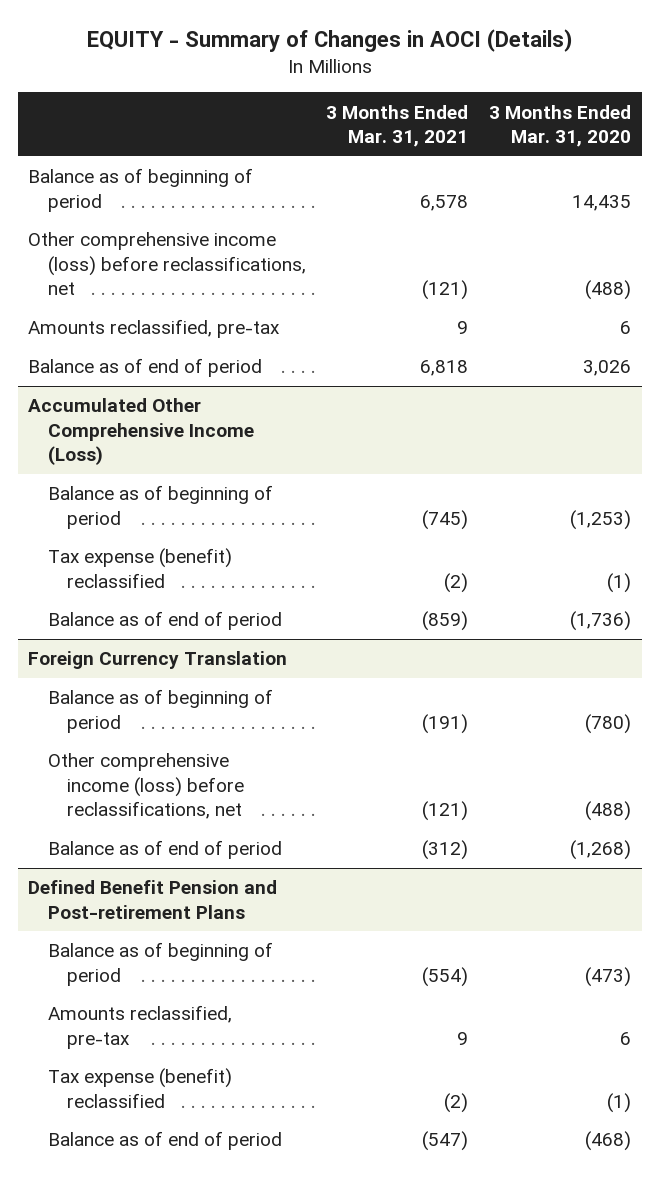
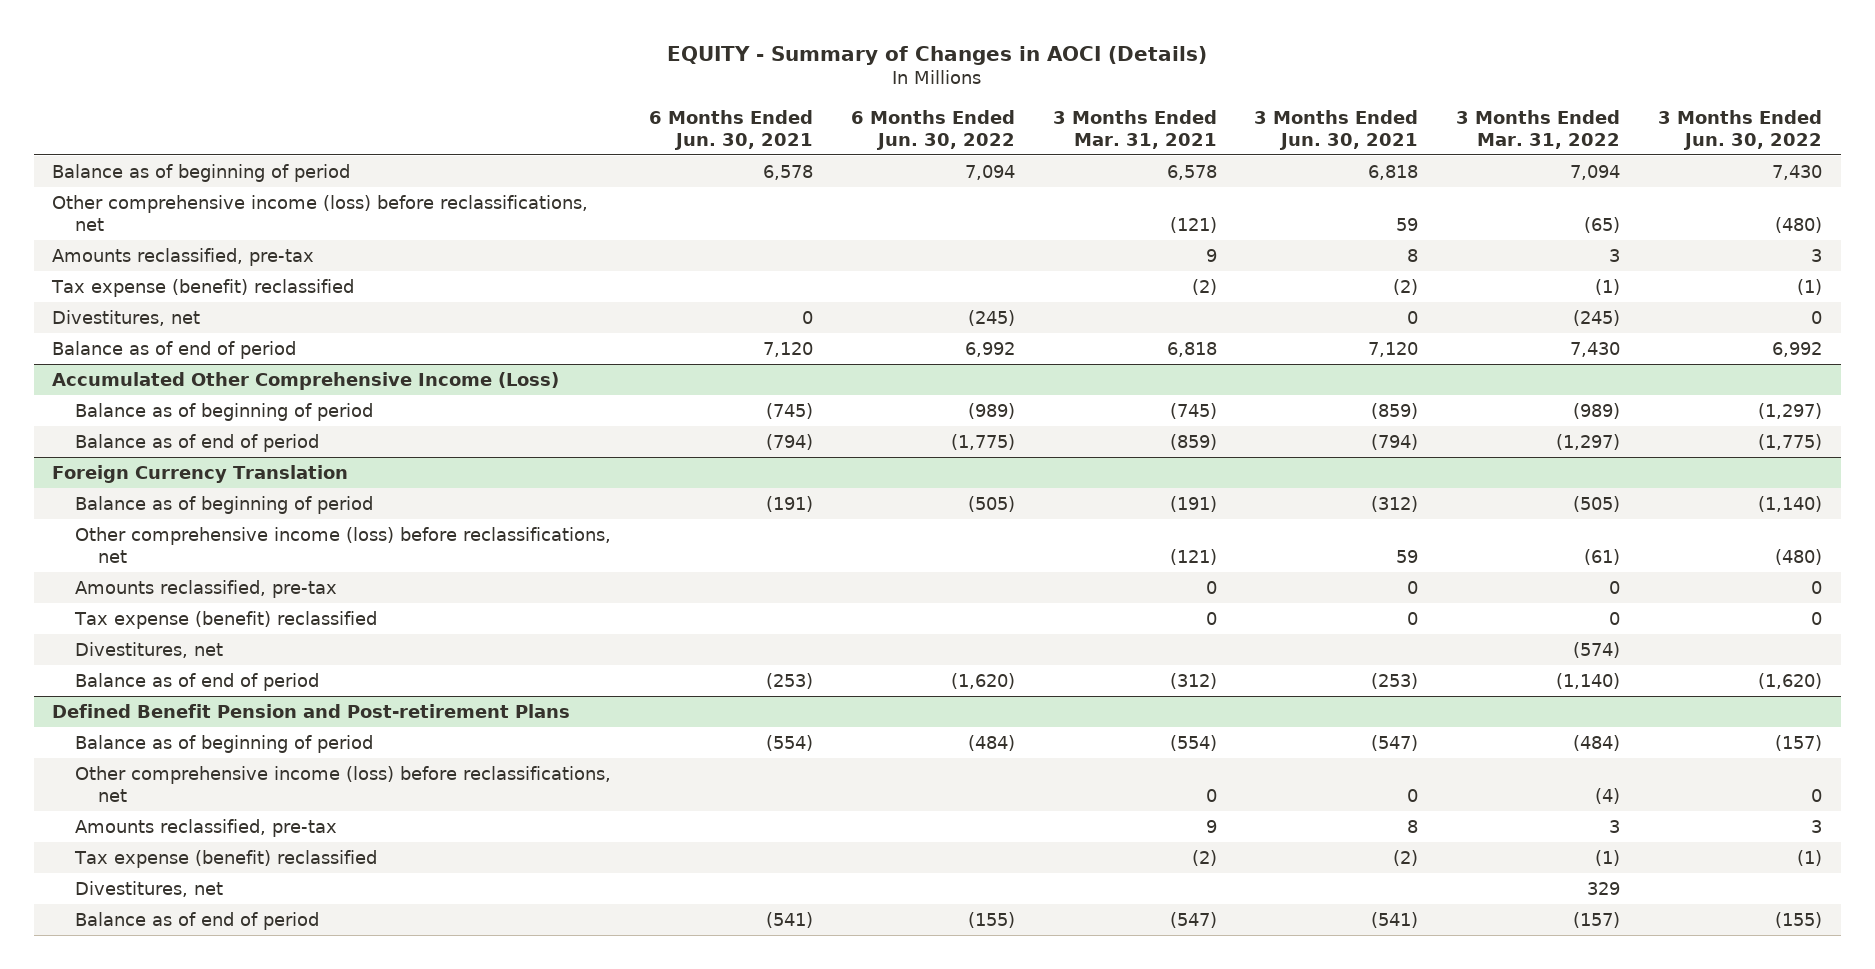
[489,104,632,148] 3 Months Ended Mar. 31, 2020 -> none
none -> [649,109,814,150] 6 Months Ended Jun. 30, 2021
none -> [850,109,1015,150] 6 Months Ended Jun. 30, 2022
none -> [1254,109,1419,150] 3 Months Ended Jun. 30, 2021
none -> [1456,109,1621,149] 3 Months Ended Mar. 31, 2022
none -> [1658,109,1823,150] 3 Months Ended Jun. 30, 2022
none -> [51,278,355,297] Tax expense (benefit) reclassified
none -> [52,309,201,326] Divestitures, net
[47,548,232,588] Tax expense (benefit) reclassified -> none
none -> [75,579,338,598] Amounts reclassified, pre-tax
none -> [74,610,378,629] Tax expense (benefit) reclassified
none -> [75,641,224,658] Divestitures, net
none -> [75,765,612,802] Other comprehensive income (loss) before reclassifications, net
none -> [75,880,224,897] Divestitures, net

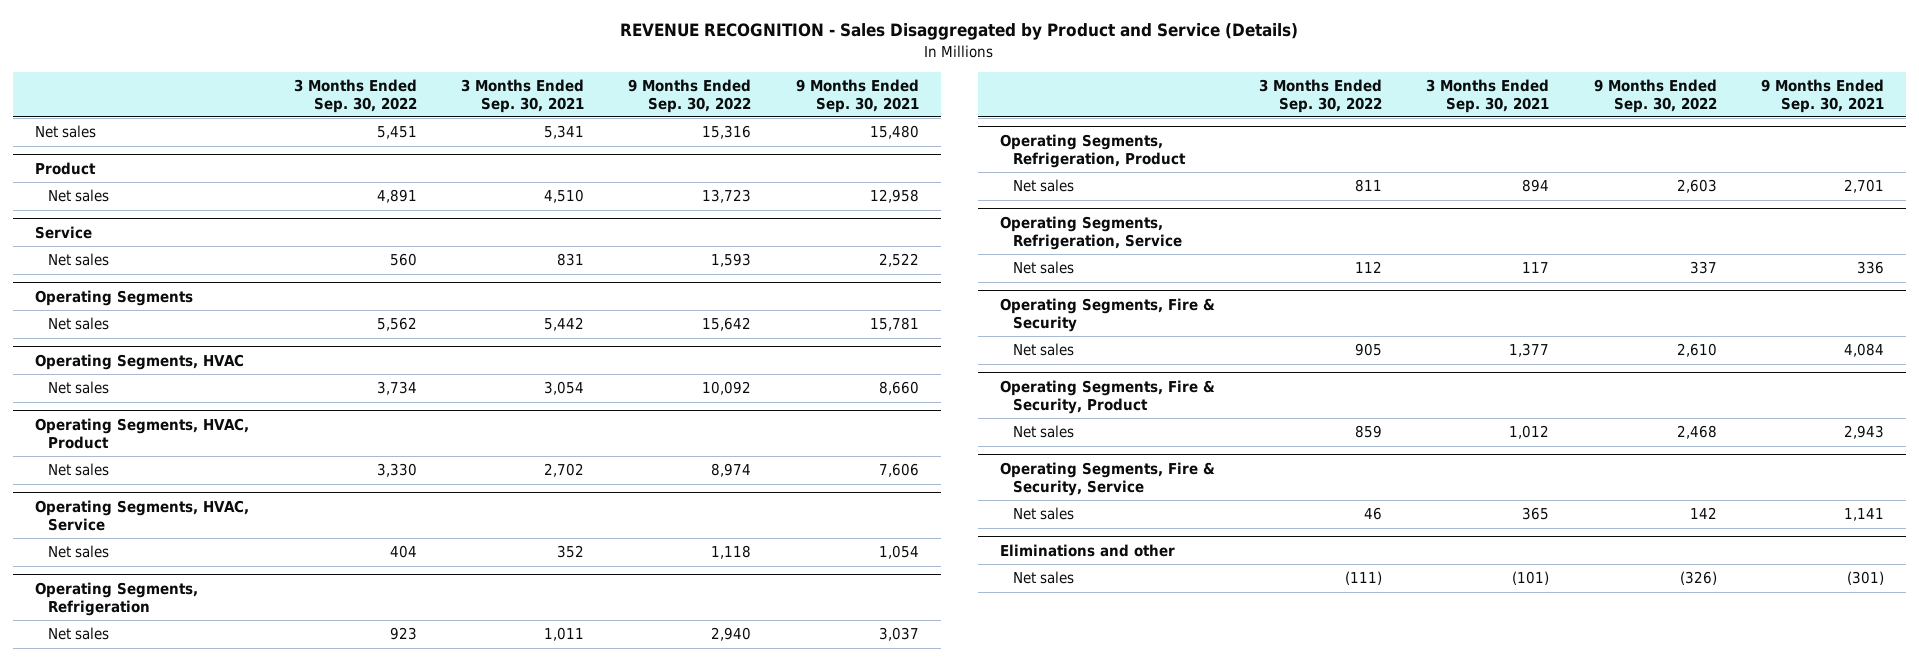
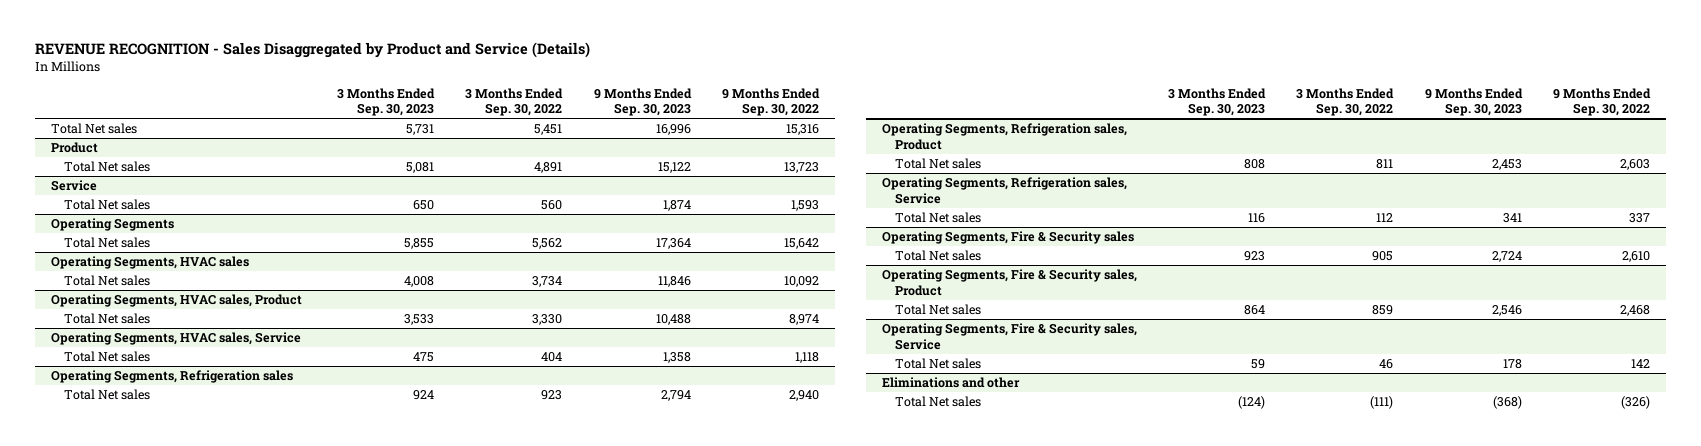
[461,78,585,113] 3 Months Ended Sep. 30, 2021 -> none
[795,78,919,113] 9 Months Ended Sep. 30, 2021 -> none
none -> [337,87,436,117] 3 Months Ended Sep. 30, 2023
none -> [593,87,692,117] 9 Months Ended Sep. 30, 2023
[35,125,97,139] Net sales -> [50,123,137,135] Total Net sales
[47,189,109,203] Net sales -> [63,161,150,173] Total Net sales
[47,253,109,267] Net sales -> [63,199,150,211] Total Net sales
[47,317,109,331] Net sales -> [63,237,150,249] Total Net sales
[35,354,245,371] Operating Segments, HVAC -> [50,256,249,270] Operating Segments, HVAC sales
[47,381,109,395] Net sales -> [63,275,150,287] Total Net sales
[35,418,250,449] Operating Segments, HVAC, Product -> [50,294,302,308] Operating Segments, HVAC sales, Product
[47,463,109,477] Net sales -> [63,313,150,325] Total Net sales
[35,500,250,531] Operating Segments, HVAC, Service -> [50,332,301,346] Operating Segments, HVAC sales, Service
[47,545,109,559] Net sales -> [63,351,150,363] Total Net sales
[35,582,199,616] Operating Segments, Refrigeration -> [50,370,293,384] Operating Segments, Refrigeration sales
[47,627,109,641] Net sales -> [63,389,150,401] Total Net sales
[1000,134,1186,168] Operating Segments, Refrigeration, Product -> [881,123,1127,150] Operating Segments, Refrigeration sales, Product
[1012,179,1074,193] Net sales -> [894,158,981,170] Total Net sales
[1000,216,1182,250] Operating Segments, Refrigeration, Service -> [881,177,1127,204] Operating Segments, Refrigeration sales, Service
[1012,261,1074,275] Net sales -> [894,212,981,224] Total Net sales
[1000,298,1216,332] Operating Segments, Fire & Security -> [881,231,1134,245] Operating Segments, Fire & Security sales
[1012,343,1074,357] Net sales -> [894,250,981,262] Total Net sales
[1000,380,1216,414] Operating Segments, Fire & Security, Product -> [881,269,1137,296] Operating Segments, Fire & Security sales, Product
[1012,425,1074,439] Net sales -> [894,304,981,316] Total Net sales
[1000,462,1216,496] Operating Segments, Fire & Security, Service -> [881,323,1137,350] Operating Segments, Fire & Security sales, Service
[1012,507,1074,521] Net sales -> [894,358,981,370] Total Net sales
[1012,571,1074,585] Net sales -> [894,396,981,408] Total Net sales

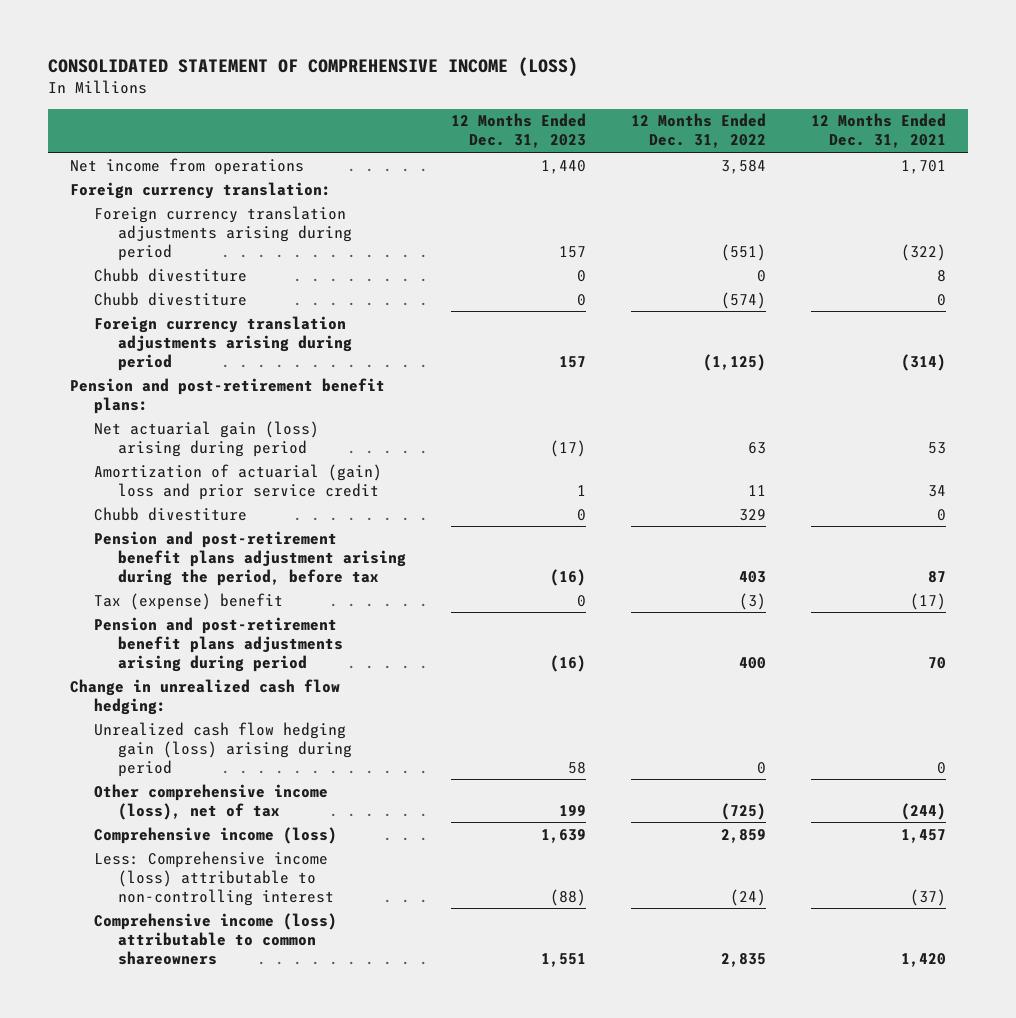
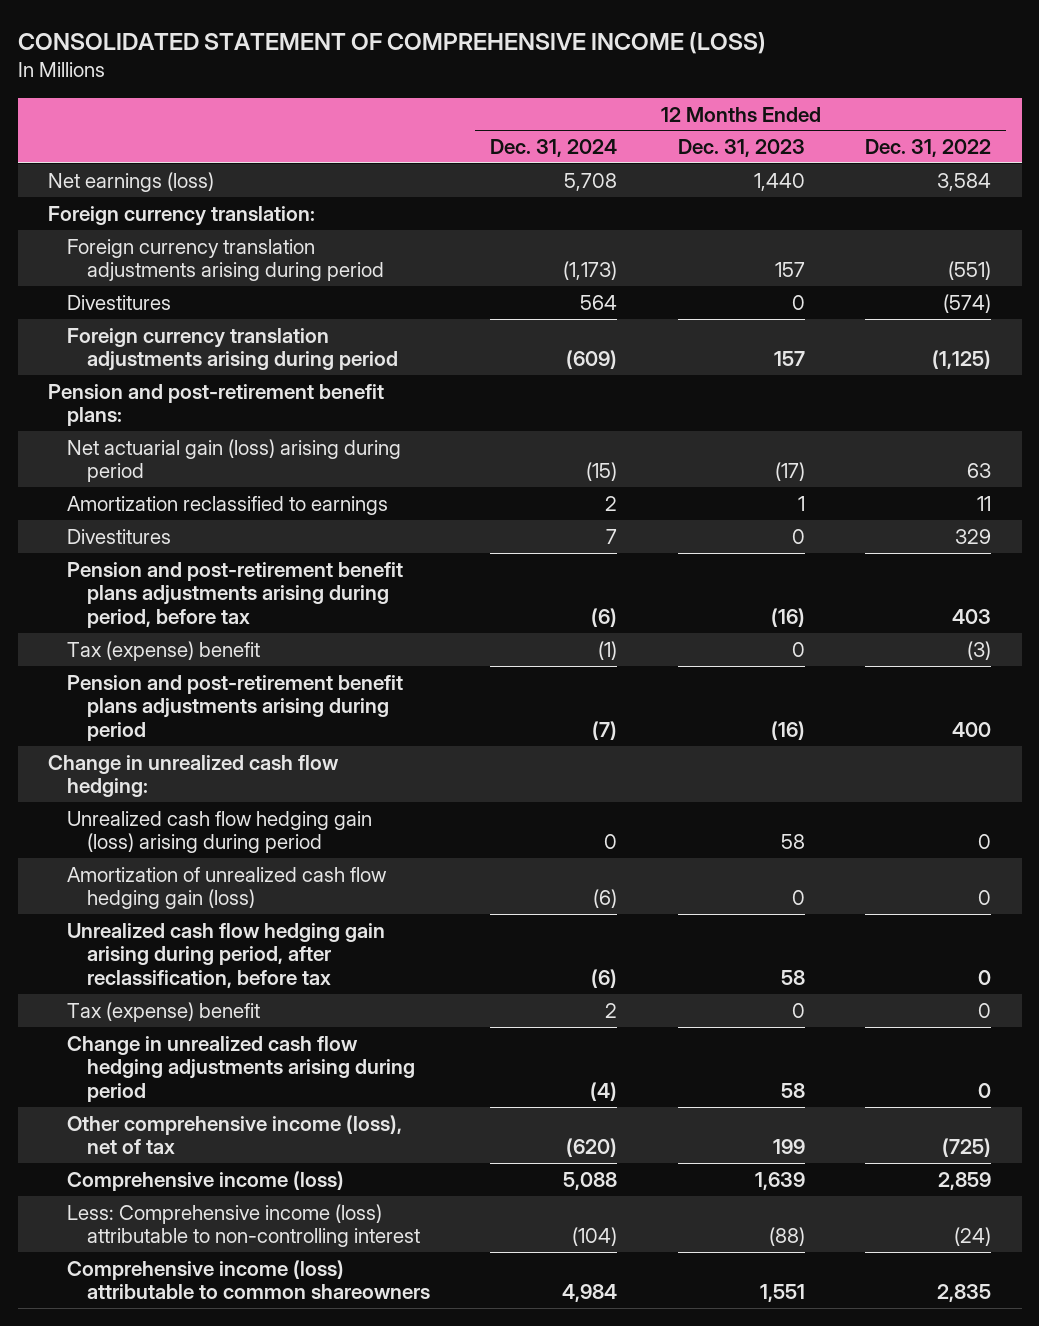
[810,113,946,149] 12 Months Ended Dec. 31, 2021 -> none
none -> [490,139,618,158] Dec. 31, 2024
[70,157,305,175] Net income from operations -> [48,171,215,192] Net earnings (loss)
[94,267,248,282] Chubb divestiture -> none
[94,291,248,306] Chubb divestiture -> [67,294,172,310] Divestitures
[94,463,383,500] Amortization of actuarial (gain) loss and prior service credit -> [67,495,389,515] Amortization reclassified to earnings
[94,506,248,521] Chubb divestiture -> [67,528,172,544] Divestitures
[94,530,406,586] Pension and post-retirement benefit plans adjustment arising during the period, before tax -> [67,561,404,629] Pension and post-retirement benefit plans adjustments arising during period, before tax
none -> [67,866,388,910] Amortization of unrealized cash flow hedging gain (loss)
none -> [67,922,386,989] Unrealized cash flow hedging gain arising during period, after reclassification, before tax
none -> [67,1001,261,1022] Tax (expense) benefit
none -> [67,1035,415,1103] Change in unrealized cash flow hedging adjustments arising during period

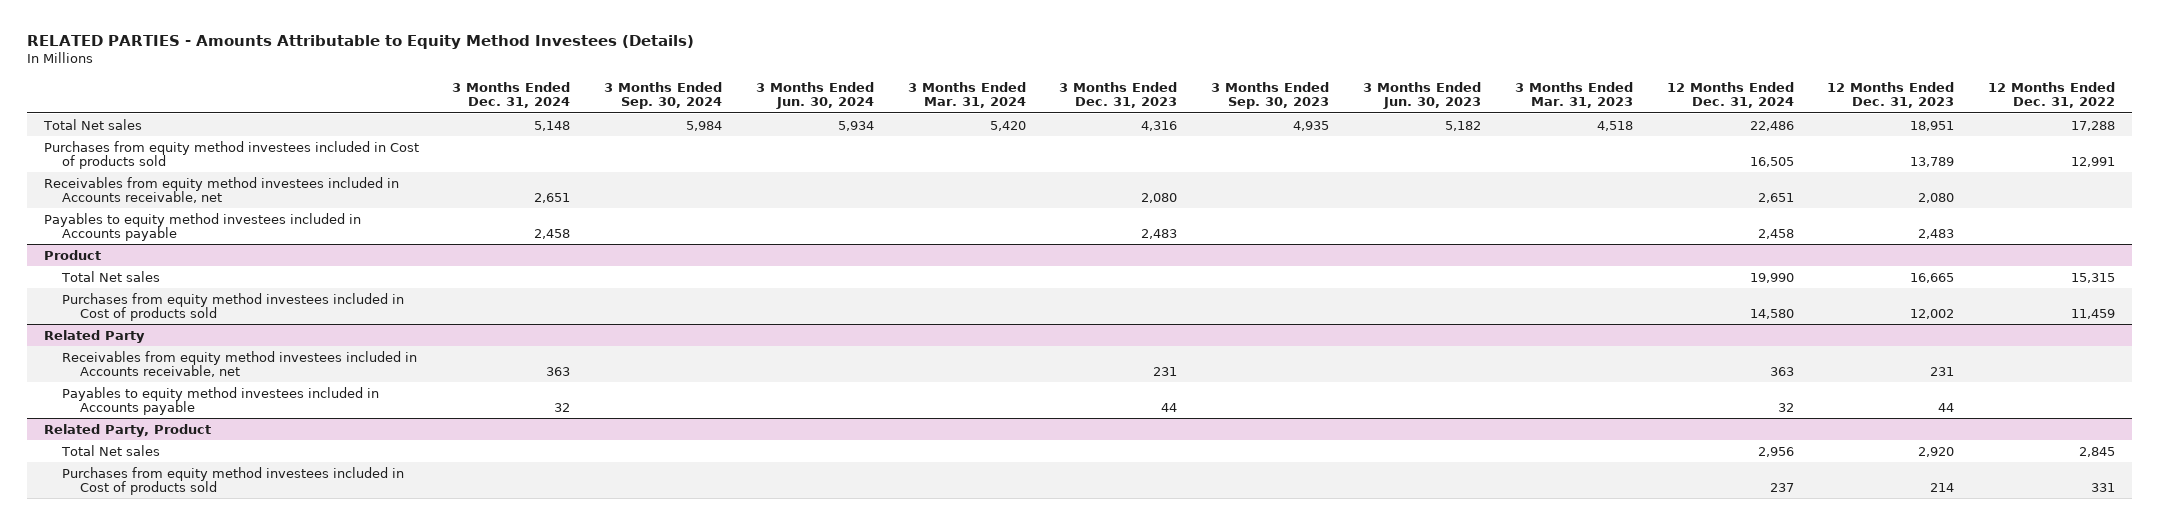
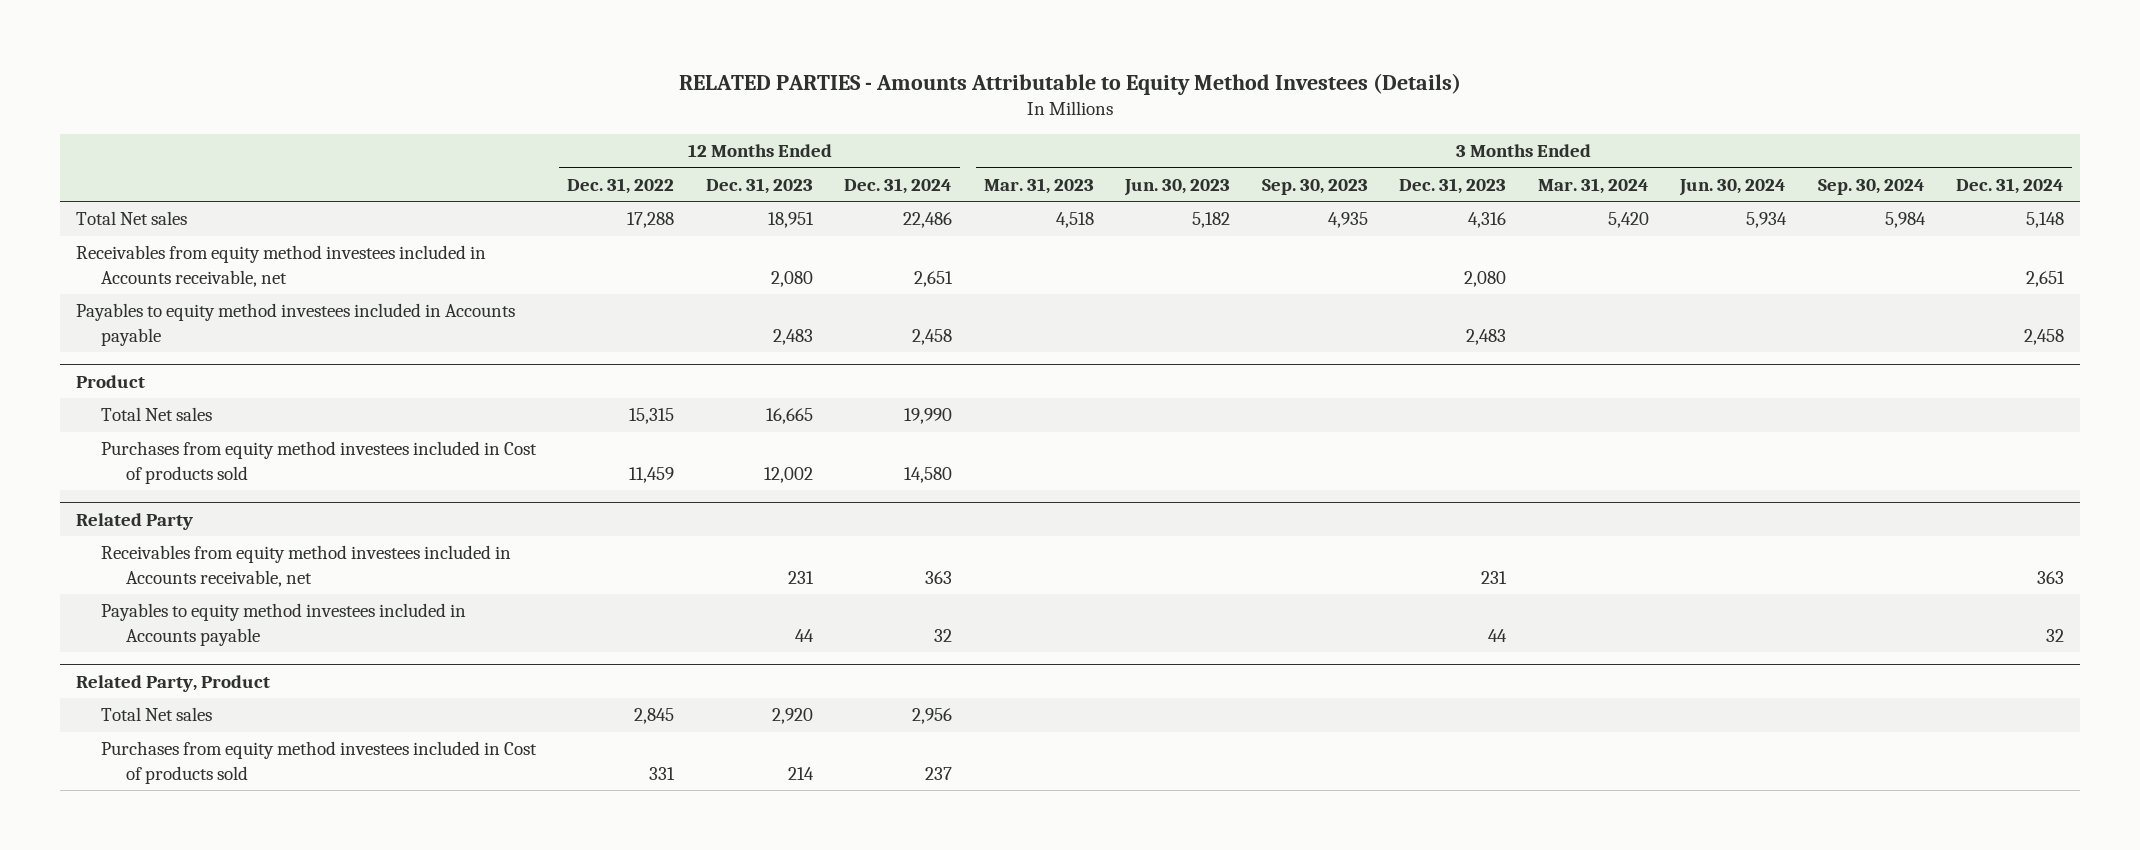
[43,140,419,170] Purchases from equity method investees included in Cost of products sold -> none

